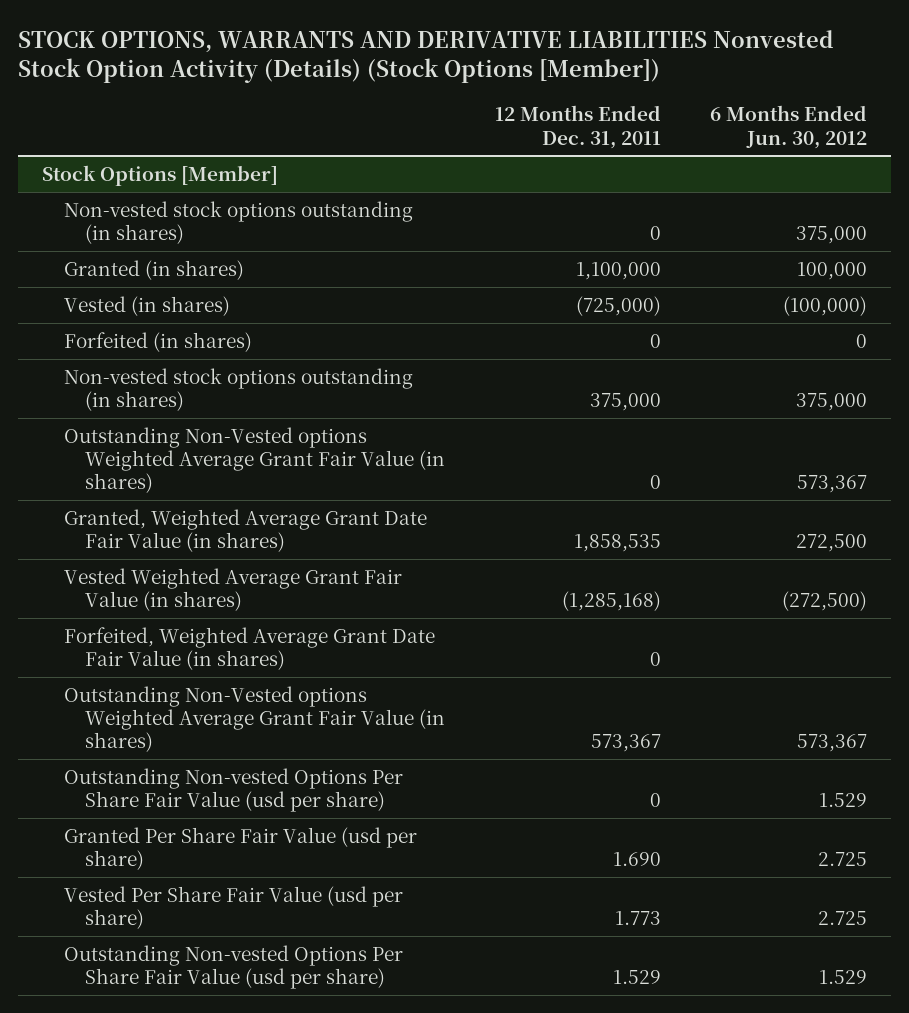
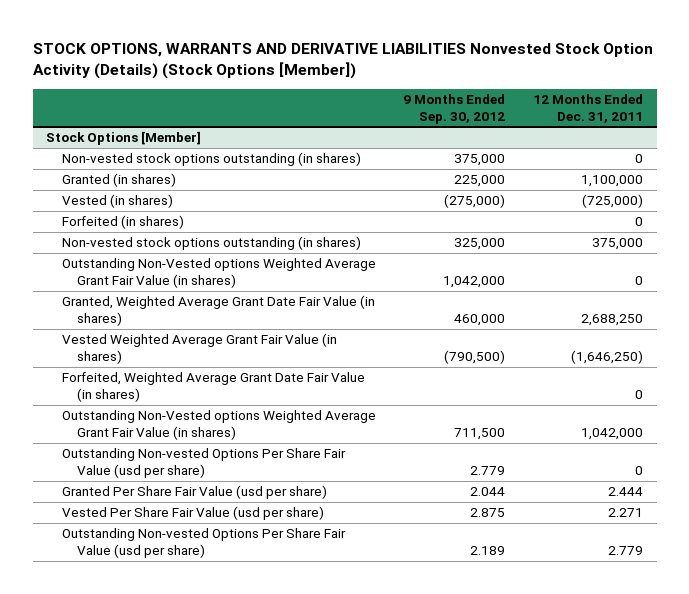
[709,105,867,149] 6 Months Ended Jun. 30, 2012 -> none
none -> [403,93,506,124] 9 Months Ended Sep. 30, 2012
[573,533,661,552] 1,858,535 -> [580,314,643,327] 2,688,250
[561,590,661,611] (1,285,168) -> [570,350,643,365] (1,646,250)
[590,734,661,753] 573,367 -> [580,428,643,441] 1,042,000
[612,851,661,866] 1.690 -> [607,487,643,497] 2.444
[614,910,661,925] 1.773 -> [607,508,643,518] 2.271
[612,969,661,984] 1.529 -> [607,546,643,556] 2.779

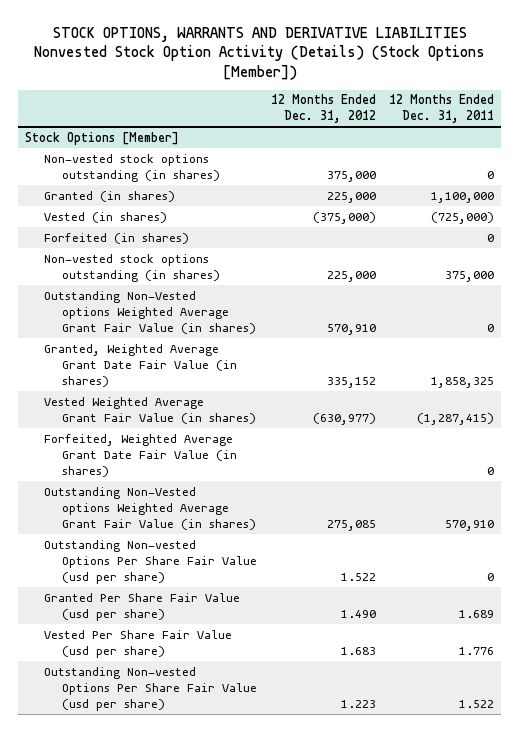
[403,93,506,124] 9 Months Ended Sep. 30, 2012 -> none
none -> [270,94,376,124] 12 Months Ended Dec. 31, 2012
[580,314,643,327] 2,688,250 -> [431,377,495,389] 1,858,325
[570,350,643,365] (1,646,250) -> [417,412,495,425] (1,287,415)
[580,428,643,441] 1,042,000 -> [445,520,495,532] 570,910
[607,487,643,497] 2.444 -> [459,609,495,618] 1.689
[607,508,643,518] 2.271 -> [459,646,495,655] 1.776
[607,546,643,556] 2.779 -> [459,700,495,709] 1.522

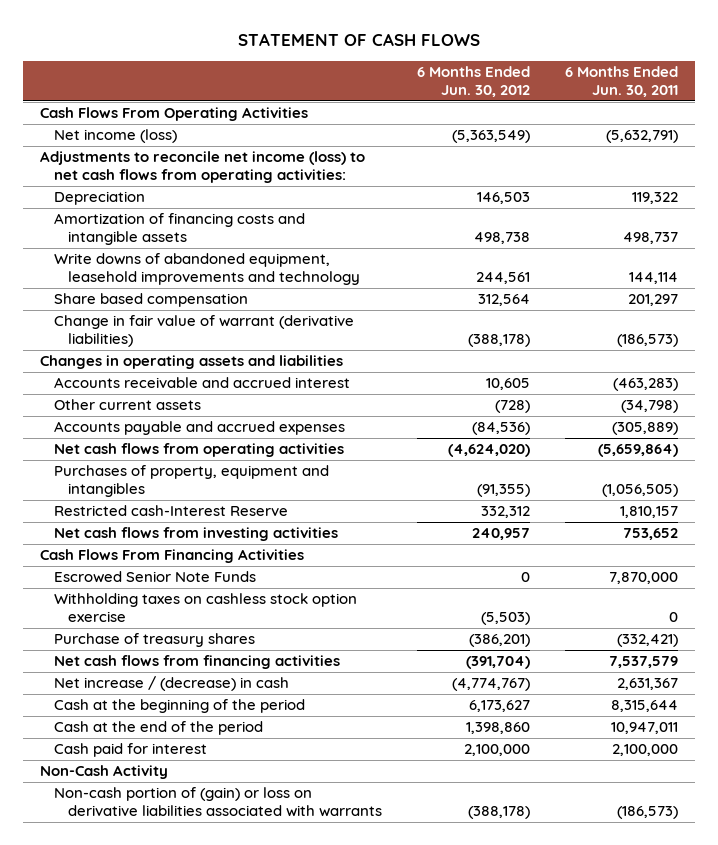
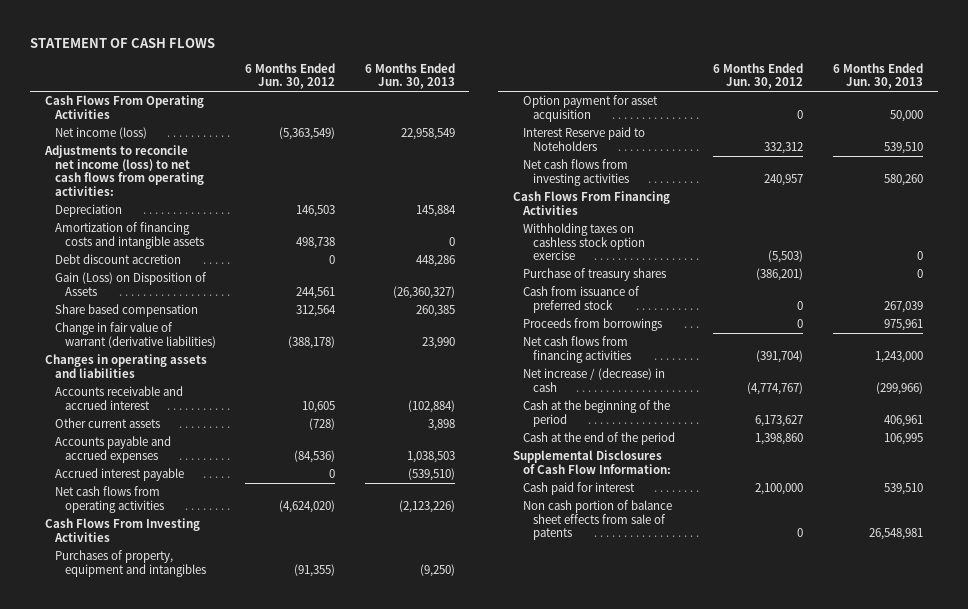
[564,66,678,98] 6 Months Ended Jun. 30, 2011 -> none
none -> [364,62,455,90] 6 Months Ended Jun. 30, 2013
none -> [54,254,181,265] Debt discount accretion
[53,253,360,286] Write downs of abandoned equipment, leasehold improvements and technology -> [54,272,207,296] Gain (Loss) on Disposition of Assets
none -> [54,468,184,482] Accrued interest payable
none -> [44,518,200,542] Cash Flows From Investing Activities
none -> [522,95,658,122] Option payment for asset acquisition
[53,505,288,517] Restricted cash-Interest Reserve -> [522,127,645,151] Interest Reserve paid to Noteholders
[53,571,256,584] Escrowed Senior Note Funds -> none
none -> [522,286,640,313] Cash from issuance of preferred stock
none -> [522,318,662,332] Proceeds from borrowings
none -> [512,450,671,474] Supplemental Disclosures of Cash Flow Information:
[40,765,169,780] Non-Cash Activity -> none
[53,787,382,818] Non-cash portion of (gain) or loss on derivative liabilities associated with warrants -> none
none -> [522,500,672,541] Non cash portion of balance sheet effects from sale of patents

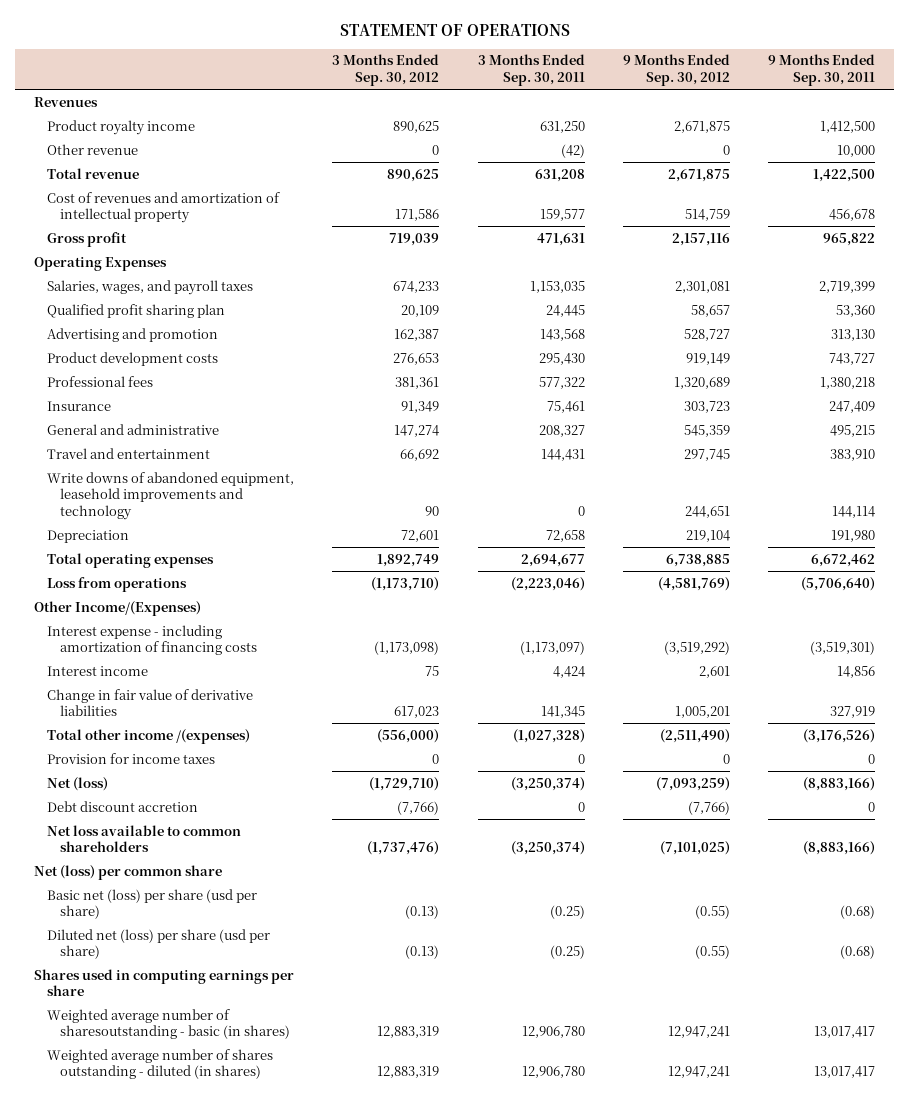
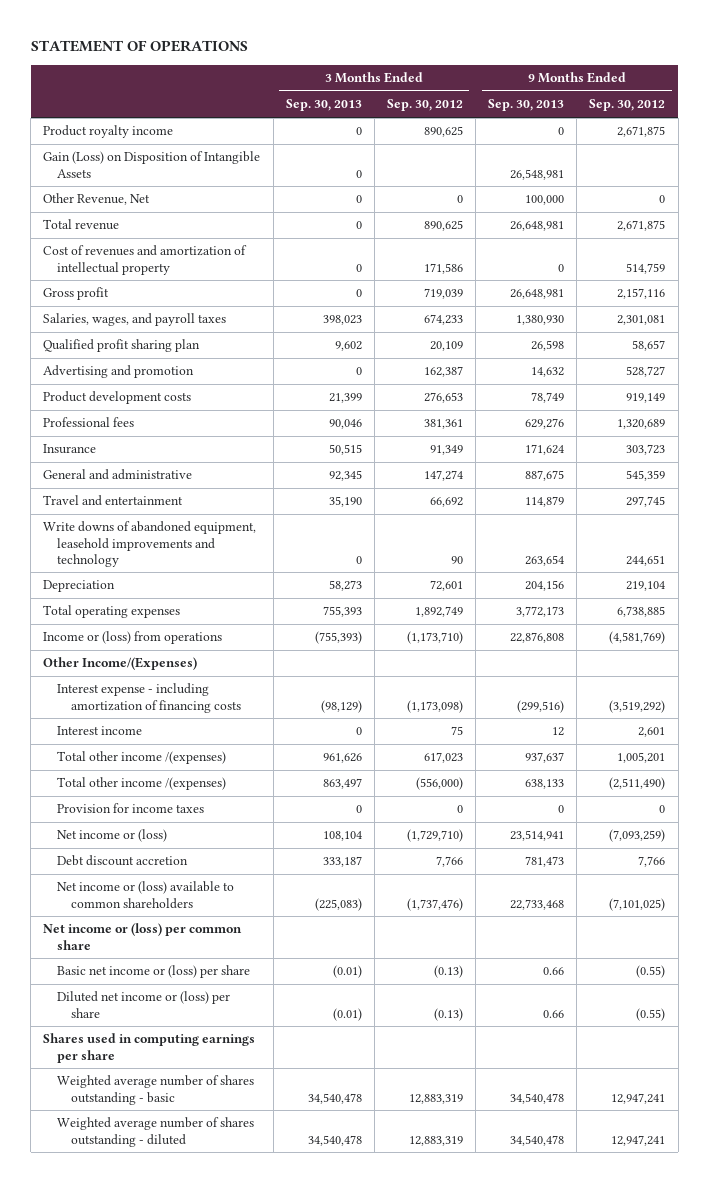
[477,54,585,86] 3 Months Ended Sep. 30, 2011 -> none
[767,54,875,86] 9 Months Ended Sep. 30, 2011 -> none
none -> [285,99,362,112] Sep. 30, 2013
none -> [488,99,565,112] Sep. 30, 2013
[34,96,99,107] Revenues -> none
none -> [43,151,261,178] Gain (Loss) on Disposition of Intangible Assets
[47,143,139,155] Other revenue -> [43,193,151,206] Other Revenue, Net
[34,256,168,271] Operating Expenses -> none
[47,576,188,592] Loss from operations -> [43,631,223,645] Income or (loss) from operations
[47,688,254,717] Change in fair value of derivative liabilities -> [57,751,227,765] Total other income /(expenses)
[47,776,109,791] Net (loss) -> [57,829,168,843] Net income or (loss)
[397,800,440,815] (7,766) -> [435,856,463,868] 7,766
[687,800,730,815] (7,766) -> [638,856,666,868] 7,766
[47,824,242,853] Net loss available to common shareholders -> [57,881,235,909] Net income or (loss) available to common shareholders
[34,864,223,880] Net (loss) per common share -> [43,923,243,950] Net income or (loss) per common share
[47,888,258,920] Basic net (loss) per share (usd per share) -> [57,965,251,979] Basic net income or (loss) per share
[47,928,271,960] Diluted net (loss) per share (usd per share) -> [57,991,231,1018] Diluted net income or (loss) per share
[47,1008,291,1040] Weighted average number of sharesoutstanding - basic (in shares) -> [57,1075,255,1105] Weighted average number of shares outstanding - basic
[47,1048,274,1080] Weighted average number of shares outstanding - diluted (in shares) -> [57,1117,255,1147] Weighted average number of shares outstanding - diluted

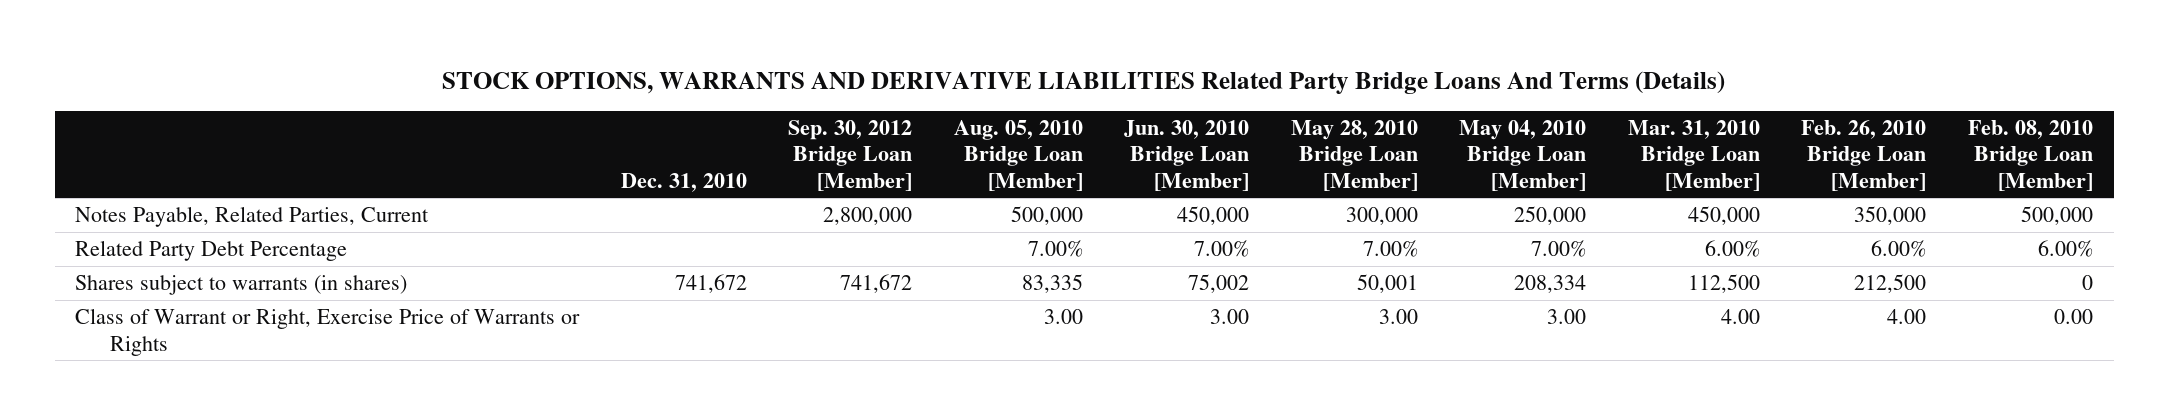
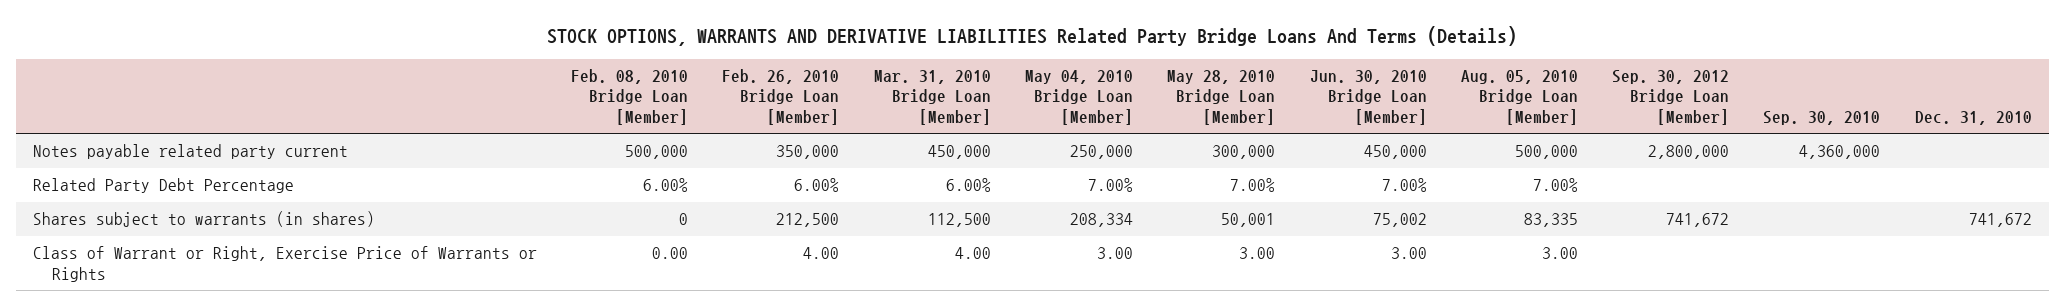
none -> [1763,110,1881,125] Sep. 30, 2010
[75,206,430,228] Notes Payable, Related Parties, Current -> [32,144,348,160] Notes payable related party current

